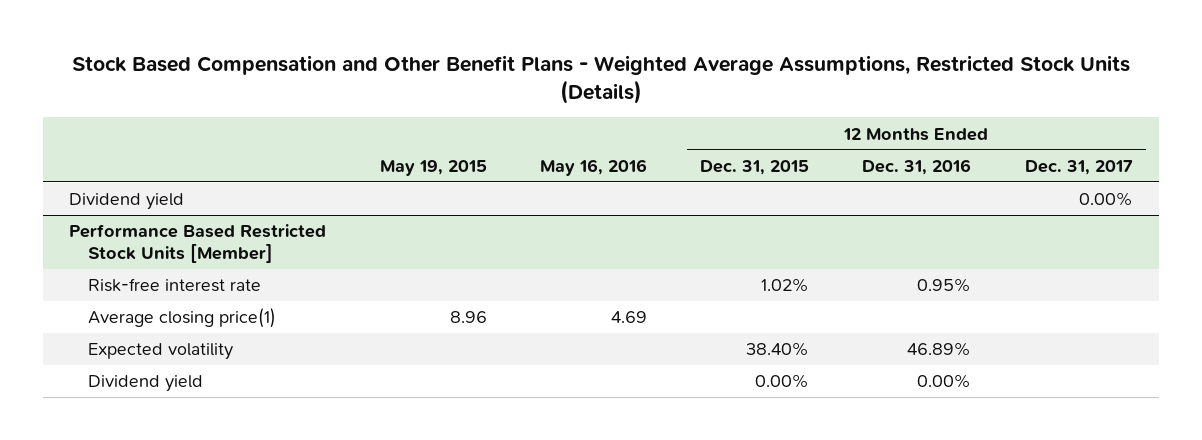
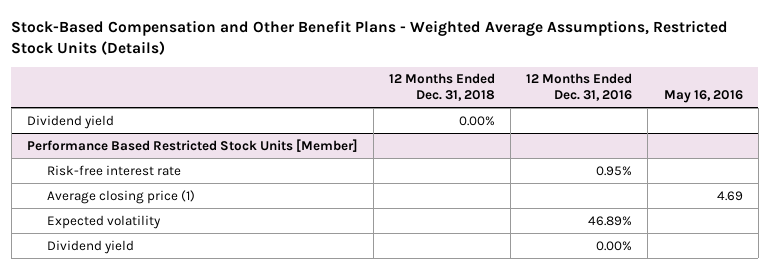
[72,54,1131,105] Stock Based Compensation and Other Benefit Plans - Weighted Average Assumptions, Restricted Stock Units (Details) -> [11,20,729,56] Stock-Based Compensation and Other Benefit Plans - Weighted Average Assumptions, Restricted Stock Units (Details)
[379,159,487,176] May 19, 2015 -> none
[700,159,810,175] Dec. 31, 2015 -> none
[1024,159,1133,175] Dec. 31, 2017 -> none
none -> [389,73,496,102] 12 Months Ended Dec. 31, 2018
[88,308,277,329] Average closing price(1) -> [47,189,196,204] Average closing price (1)

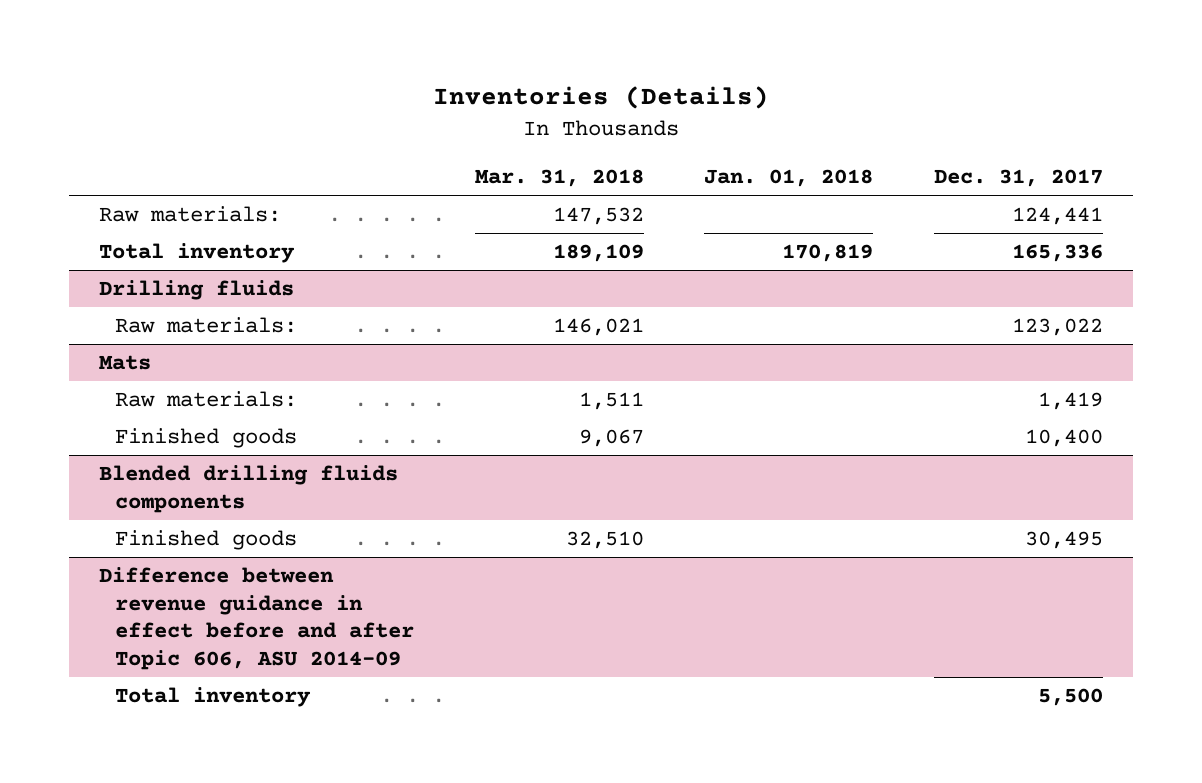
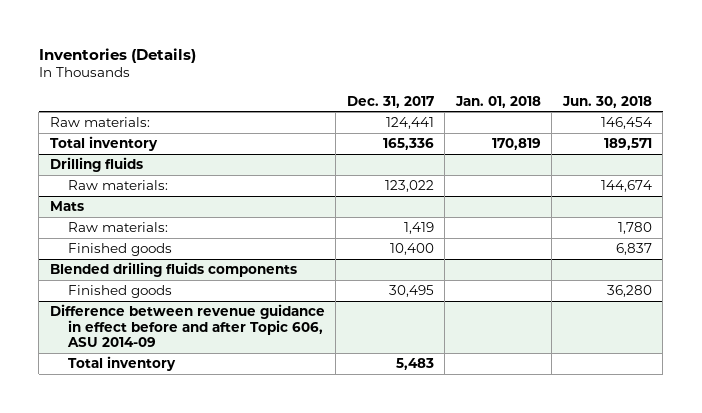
[474,169,644,188] Mar. 31, 2018 -> none
none -> [561,95,652,108] Jun. 30, 2018
[1037,688,1103,707] 5,500 -> [395,358,434,371] 5,483

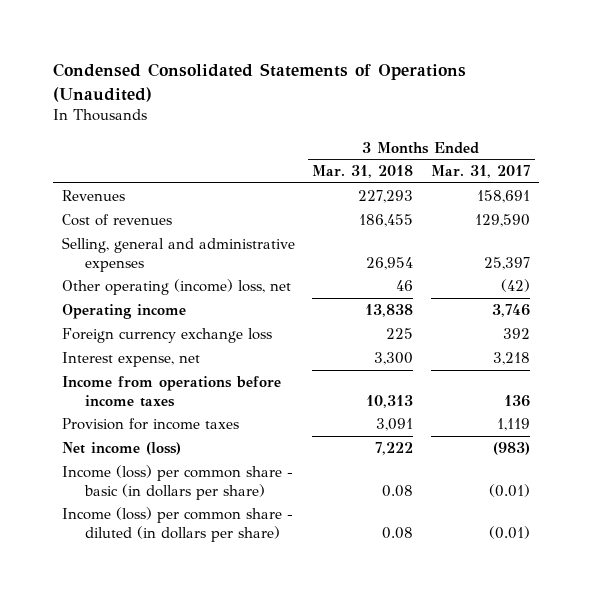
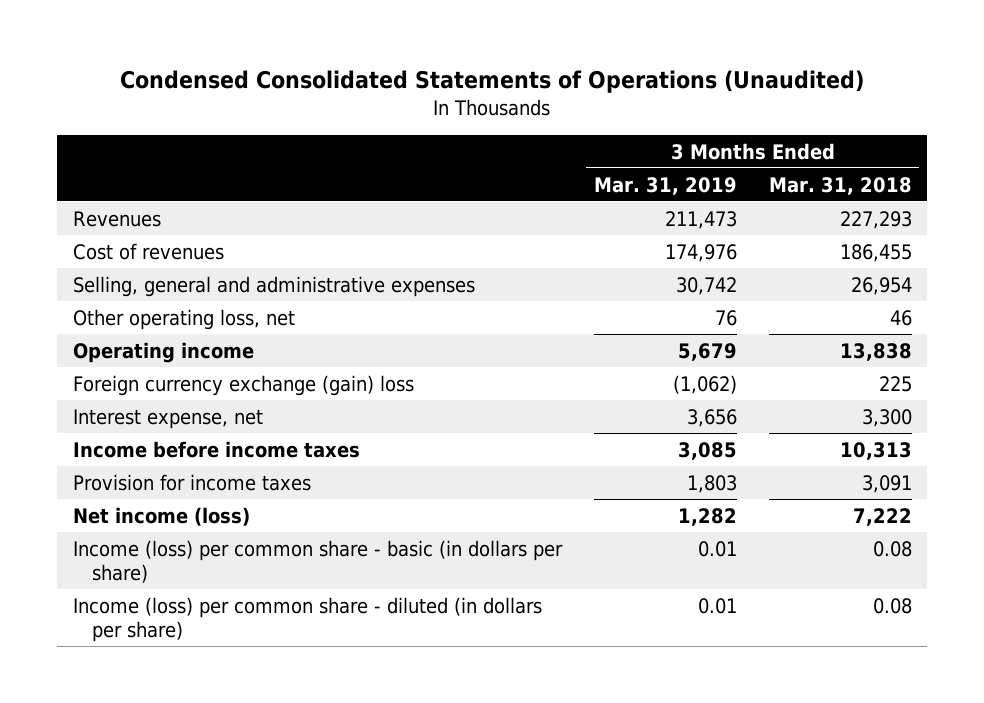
[431,165,531,179] Mar. 31, 2017 -> none
none -> [593,176,737,195] Mar. 31, 2019
[61,279,291,296] Other operating (income) loss, net -> [72,308,295,330] Other operating loss, net
[61,328,272,344] Foreign currency exchange loss -> [72,374,414,396] Foreign currency exchange (gain) loss
[61,376,281,407] Income from operations before income taxes -> [72,440,360,458] Income before income taxes

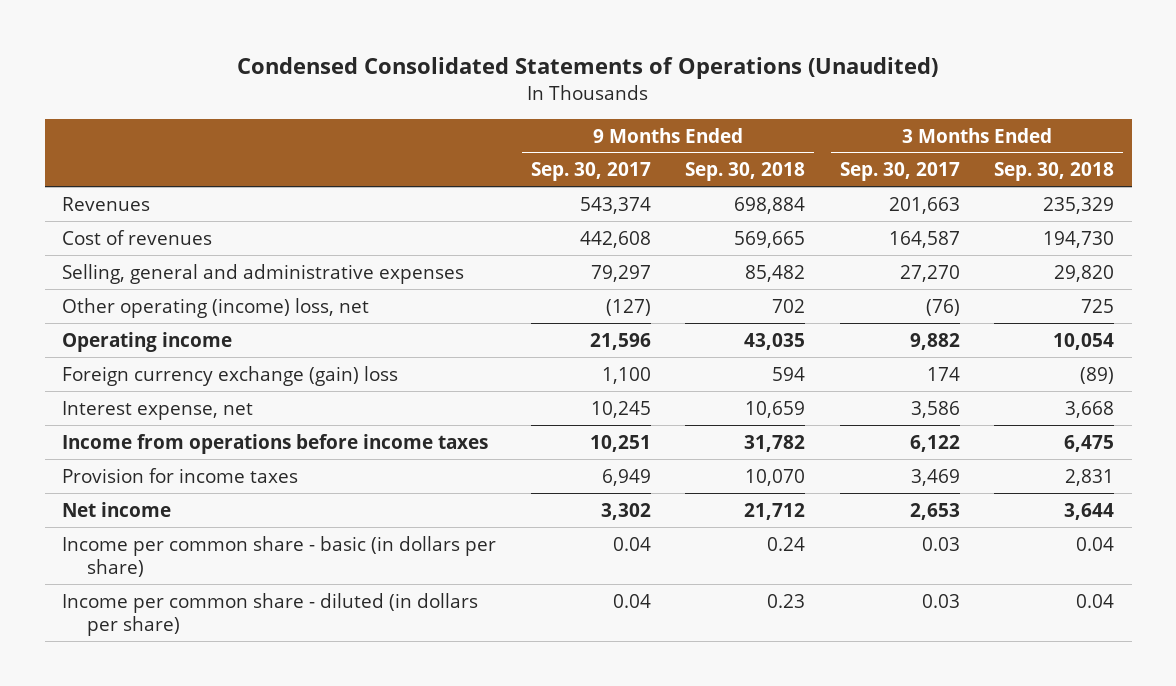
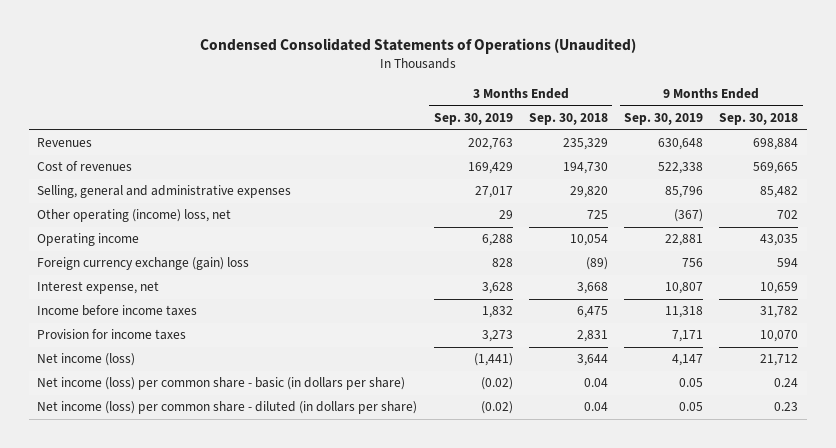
[530,162,651,182] Sep. 30, 2017 -> none
[839,162,960,182] Sep. 30, 2017 -> none
none -> [433,113,513,126] Sep. 30, 2019
none -> [624,113,704,126] Sep. 30, 2019
[62,433,489,454] Income from operations before income taxes -> [37,305,198,317] Income before income taxes
[62,501,172,517] Net income -> [37,353,136,367] Net income (loss)
[62,535,497,577] Income per common share - basic (in dollars per share) -> [37,377,406,391] Net income (loss) per common share - basic (in dollars per share)
[62,592,479,636] Income per common share - diluted (in dollars per share) -> [37,401,418,415] Net income (loss) per common share - diluted (in dollars per share)

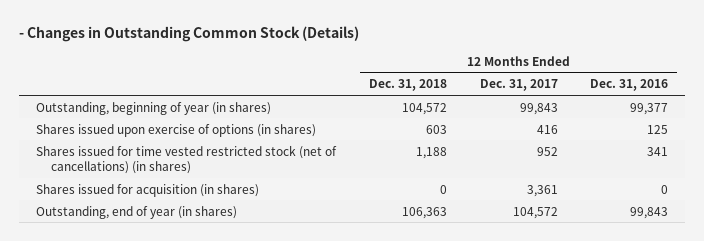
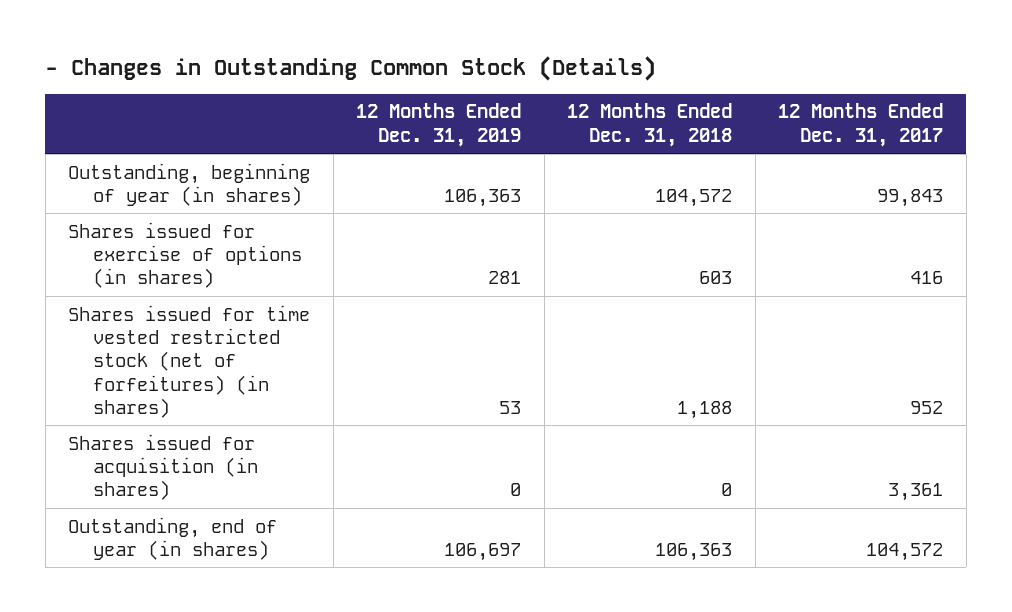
[590,79,669,92] Dec. 31, 2016 -> none
none -> [356,103,522,147] 12 Months Ended Dec. 31, 2019
[35,123,316,137] Shares issued upon exercise of options (in shares) -> [68,221,303,289] Shares issued for exercise of options (in shares)
[35,144,337,174] Shares issued for time vested restricted stock (net of cancellations) (in shares) -> [68,304,311,418] Shares issued for time vested restricted stock (net of forfeitures) (in shares)

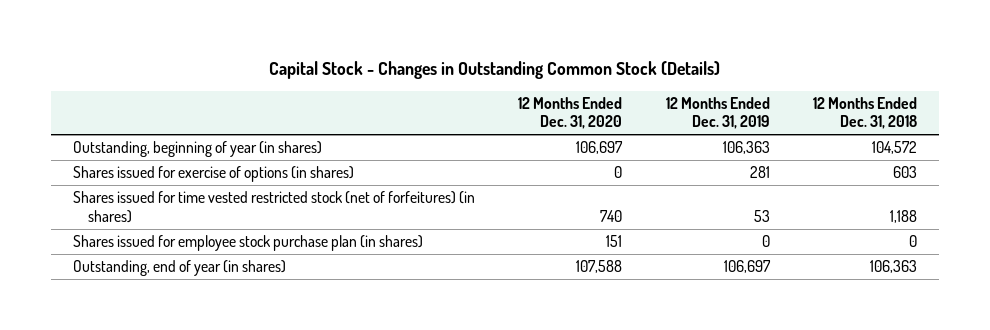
[45,55,657,81] - Changes in Outstanding Common Stock (Details) -> [269,61,721,80] Capital Stock - Changes in Outstanding Common Stock (Details)
[778,103,944,147] 12 Months Ended Dec. 31, 2017 -> none
none -> [518,96,623,130] 12 Months Ended Dec. 31, 2020
[68,433,259,501] Shares issued for acquisition (in shares) -> none
none -> [72,235,423,252] Shares issued for employee stock purchase plan (in shares)

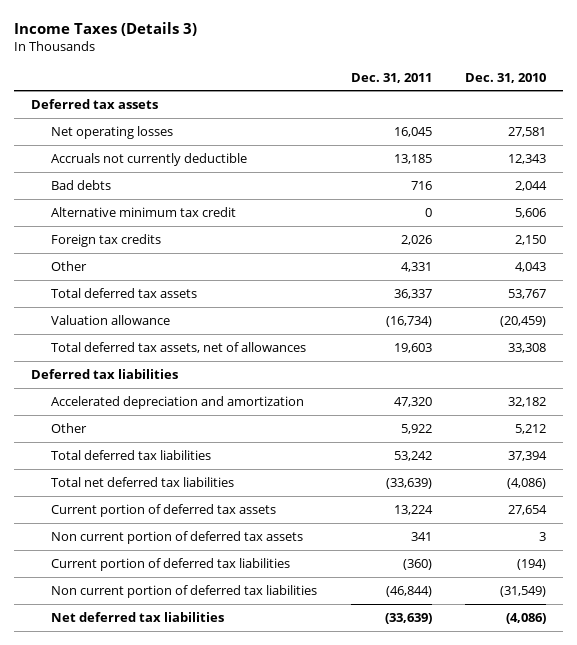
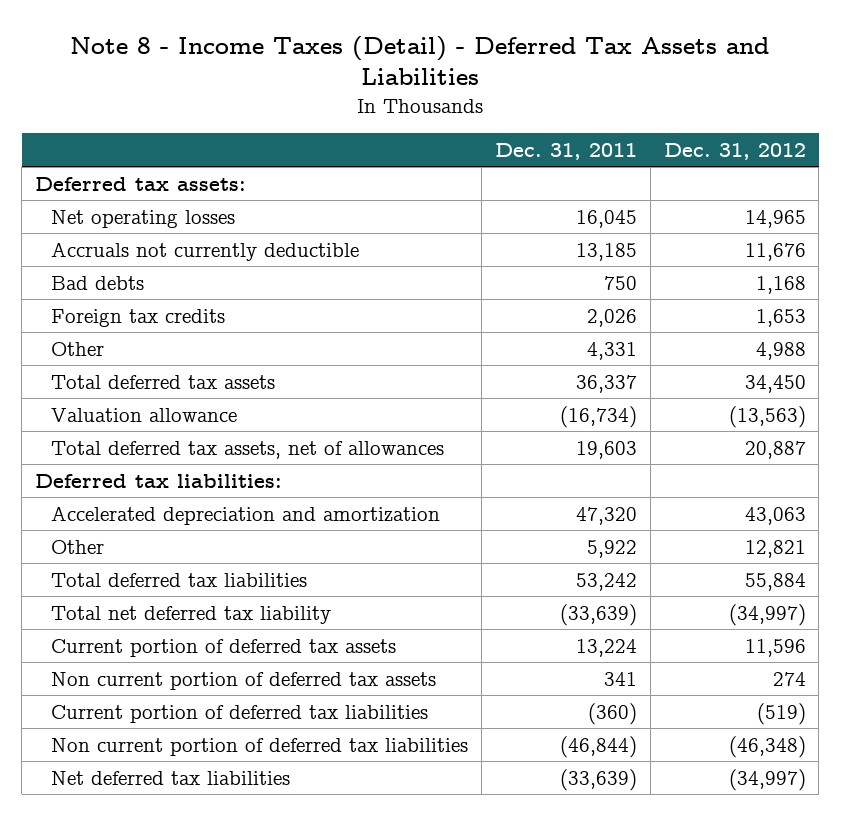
[13,21,197,36] Income Taxes (Details 3) -> [70,35,770,86] Note 8 - Income Taxes (Detail) - Deferred Tax Assets and Liabilities
[465,72,547,83] Dec. 31, 2010 -> none
none -> [663,142,806,160] Dec. 31, 2012
[30,98,158,109] Deferred tax assets -> [35,176,247,191] Deferred tax assets:
[51,206,237,217] Alternative minimum tax credit -> none
[410,180,432,190] 716 -> [603,275,637,290] 750
[30,368,178,379] Deferred tax liabilities -> [35,473,283,488] Deferred tax liabilities:
[51,476,235,487] Total net deferred tax liabilities -> [50,605,331,624] Total net deferred tax liability

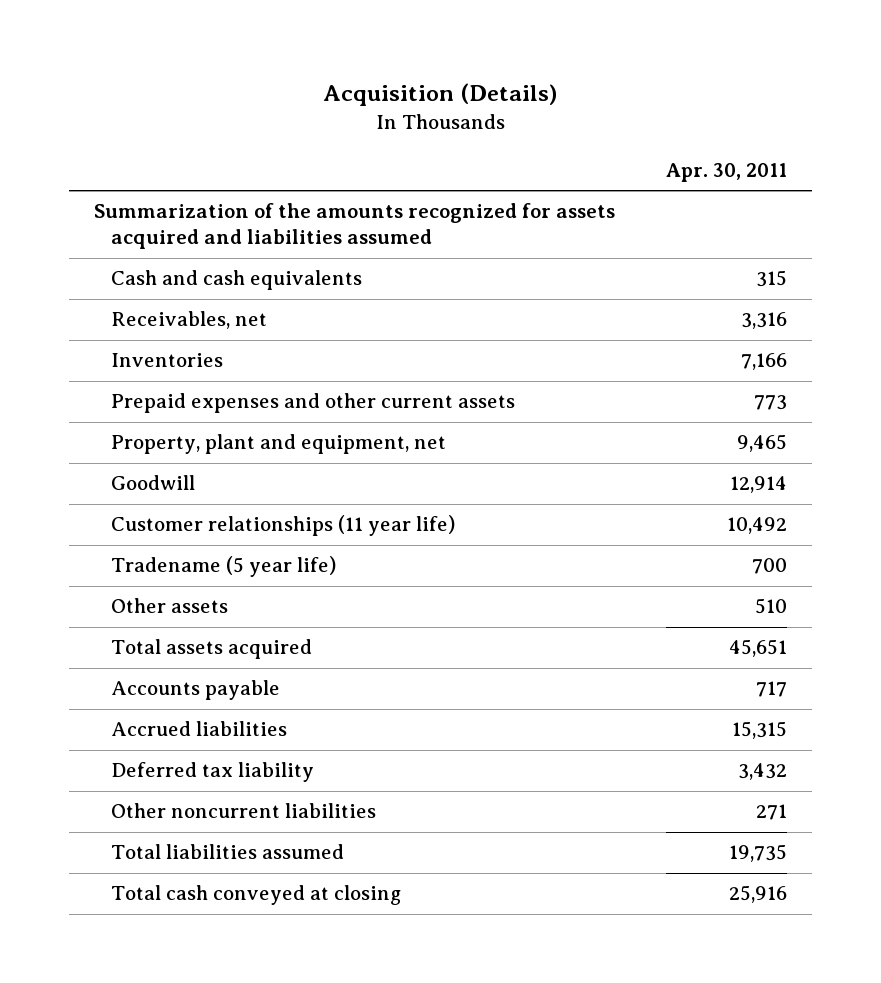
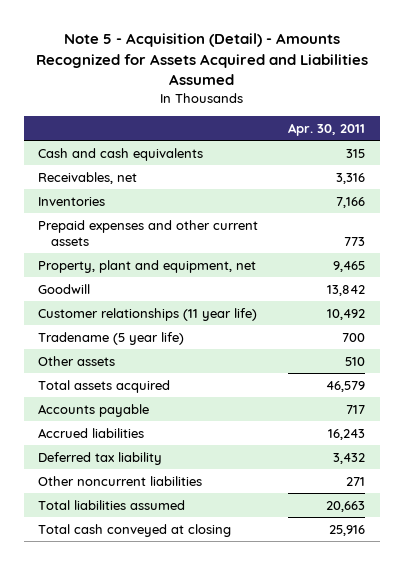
[322,83,557,107] Acquisition (Details) -> [35,33,368,86] Note 5 - Acquisition (Detail) - Amounts Recognized for Assets Acquired and Liabilities Assumed
[94,203,616,250] Summarization of the amounts recognized for assets acquired and liabilities assumed -> none
[729,476,787,494] 12,914 -> [327,284,366,296] 13,842
[728,639,787,658] 45,651 -> [326,380,366,392] 46,579
[731,721,787,740] 15,315 -> [328,428,366,440] 16,243
[728,844,787,863] 19,735 -> [326,500,366,512] 20,663

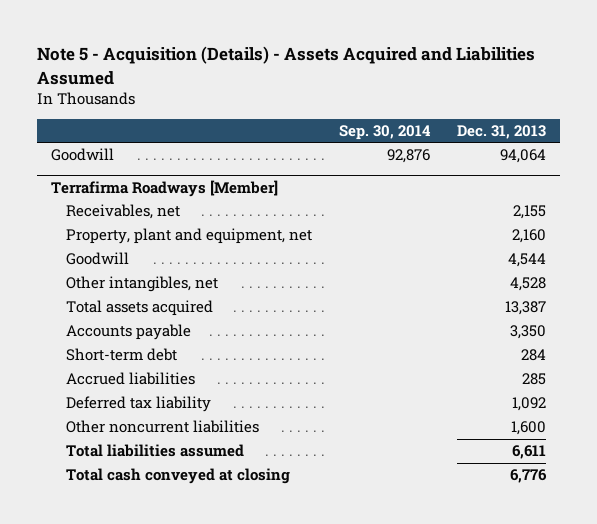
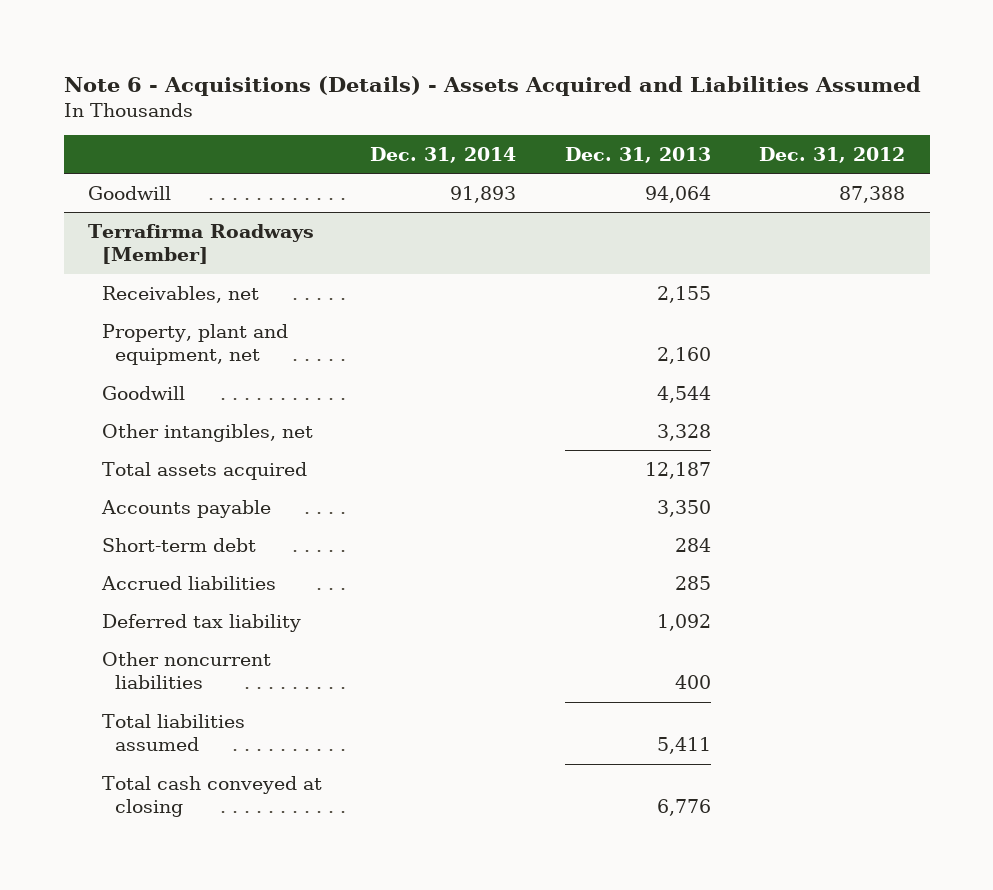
[37,46,536,85] Note 5 - Acquisition (Details) - Assets Acquired and Liabilities Assumed -> [63,76,921,97] Note 6 - Acquisitions (Details) - Assets Acquired and Liabilities Assumed
[338,124,431,140] Sep. 30, 2014 -> none
none -> [370,146,517,163] Dec. 31, 2014
none -> [759,146,906,163] Dec. 31, 2012
[510,277,547,292] 4,528 -> [656,423,711,441] 3,328
[505,301,547,316] 13,387 -> [644,461,711,479] 12,187
[511,421,547,436] 1,600 -> [674,675,711,690] 400
[512,445,547,460] 6,611 -> [656,737,711,755] 5,411

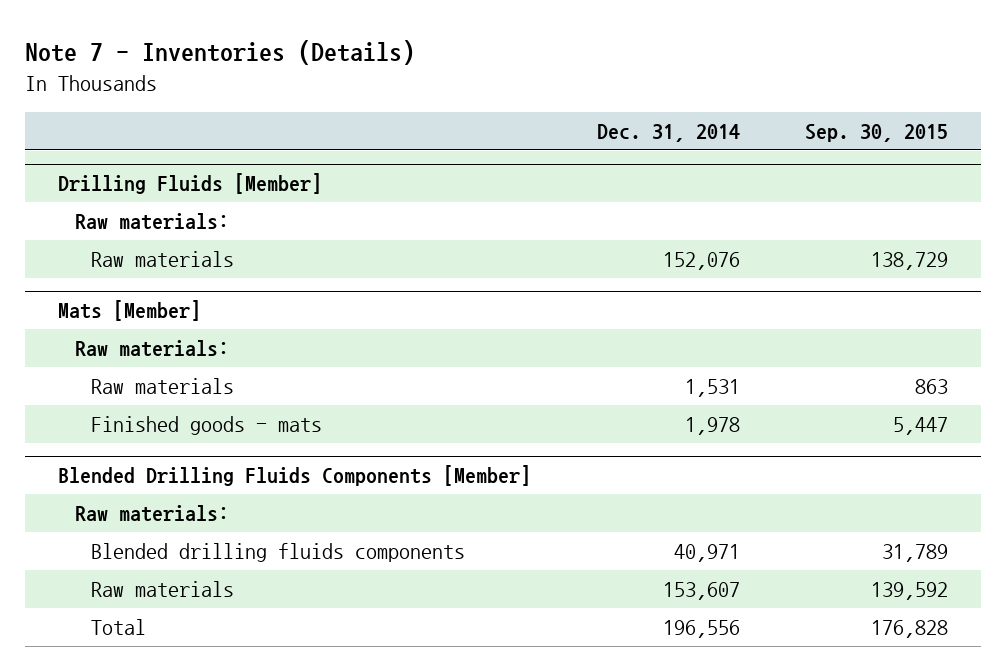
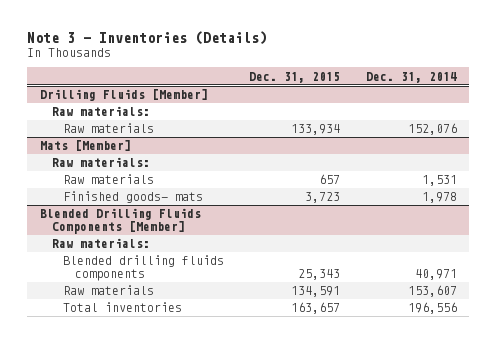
[25,39,416,65] Note 7 - Inventories (Details) -> [27,31,268,46] Note 3 - Inventories (Details)
[804,124,948,143] Sep. 30, 2015 -> none
none -> [249,71,341,83] Dec. 31, 2015
[91,415,323,435] Finished goods - mats -> [63,191,204,204] Finished goods- mats
[91,618,147,635] Total -> [63,302,183,313] Total inventories

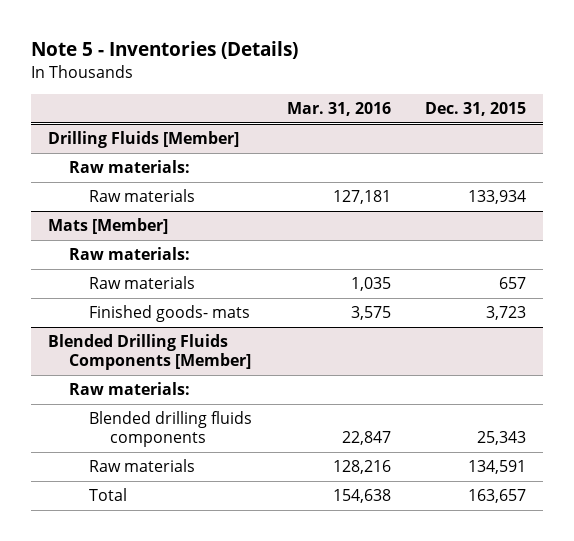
[27,31,268,46] Note 3 - Inventories (Details) -> [31,41,299,60] Note 5 - Inventories (Details)
[365,71,457,83] Dec. 31, 2014 -> none
none -> [286,101,391,116] Mar. 31, 2016
[63,302,183,313] Total inventories -> [89,488,128,502] Total

